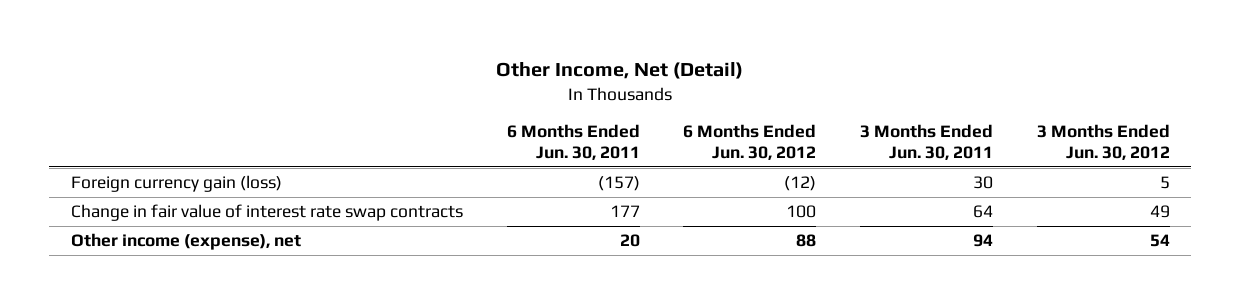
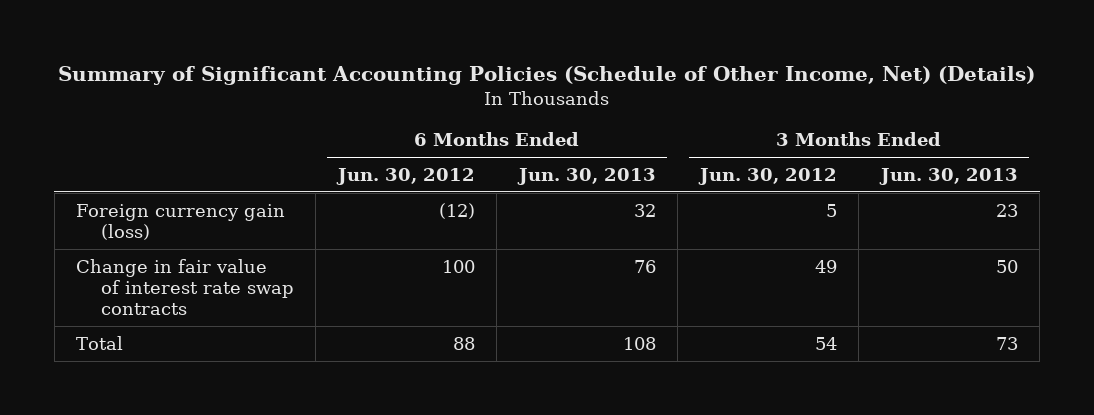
[496,62,744,80] Other Income, Net (Detail) -> [57,66,1035,86] Summary of Significant Accounting Policies (Schedule of Other Income, Net) (Details)
[506,124,640,160] 6 Months Ended Jun. 30, 2011 -> none
[860,124,994,160] 3 Months Ended Jun. 30, 2011 -> none
none -> [516,167,656,185] Jun. 30, 2013
none -> [878,167,1018,185] Jun. 30, 2013
[71,233,302,251] Other income (expense), net -> [76,335,124,350] Total

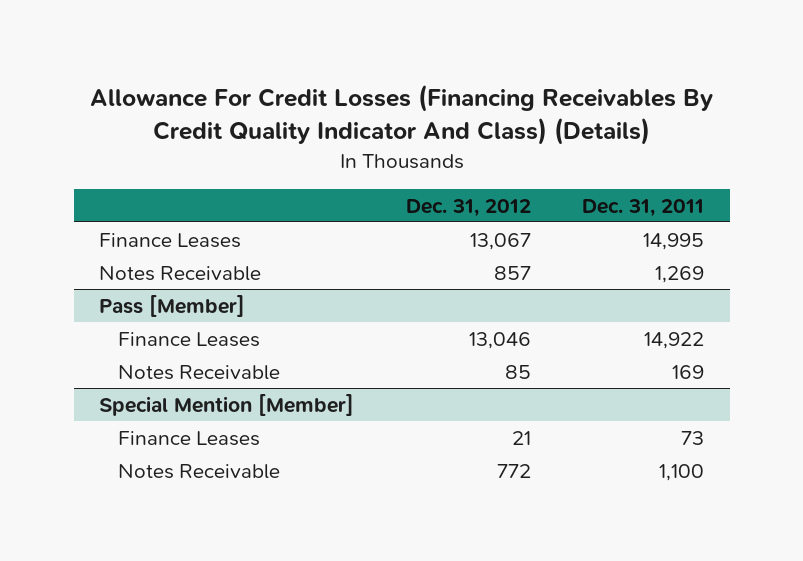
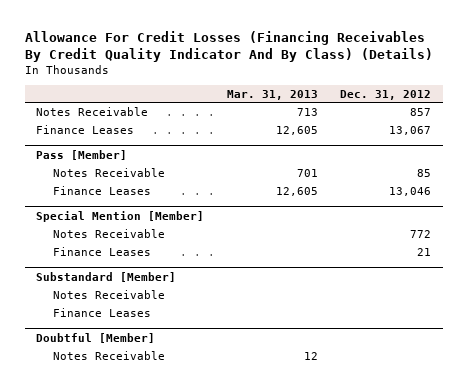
[89,84,713,146] Allowance For Credit Losses (Financing Receivables By Credit Quality Indicator And Class) (Details) -> [24,30,433,62] Allowance For Credit Losses (Financing Receivables By Credit Quality Indicator And By Class) (Details)
[582,198,705,217] Dec. 31, 2011 -> none
none -> [226,89,318,100] Mar. 31, 2013
[99,232,242,248] Finance Leases -> [36,124,135,134] Finance Leases
[118,331,261,347] Finance Leases -> [53,185,152,195] Finance Leases
[118,430,261,446] Finance Leases -> [53,246,152,256] Finance Leases
none -> [36,271,177,282] Substandard [Member]
none -> [53,289,166,299] Notes Receivable
none -> [53,307,152,317] Finance Leases
none -> [36,332,156,343] Doubtful [Member]
none -> [53,350,166,360] Notes Receivable

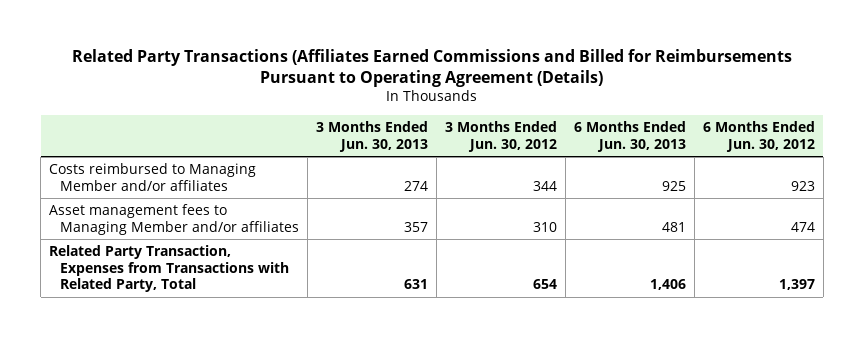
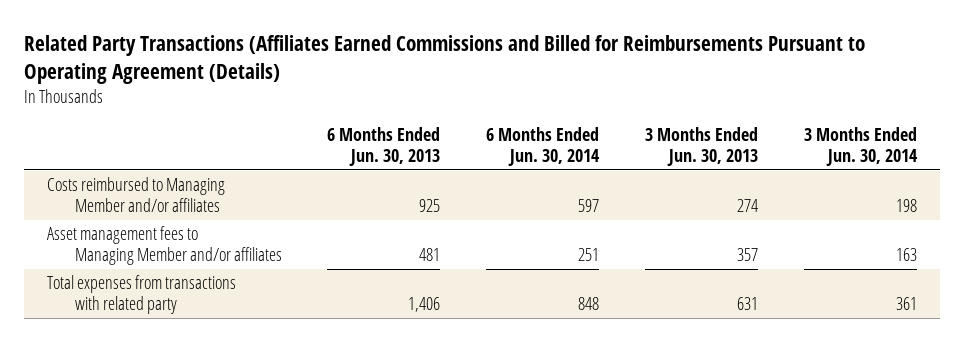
[444,121,557,152] 3 Months Ended Jun. 30, 2012 -> none
[702,121,815,152] 6 Months Ended Jun. 30, 2012 -> none
none -> [486,127,601,166] 6 Months Ended Jun. 30, 2014
none -> [804,127,919,166] 3 Months Ended Jun. 30, 2014
[49,244,290,293] Related Party Transaction, Expenses from Transactions with Related Party, Total -> [46,275,236,314] Total expenses from transactions with related party

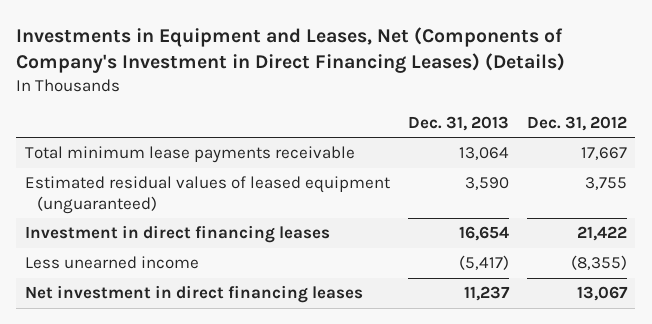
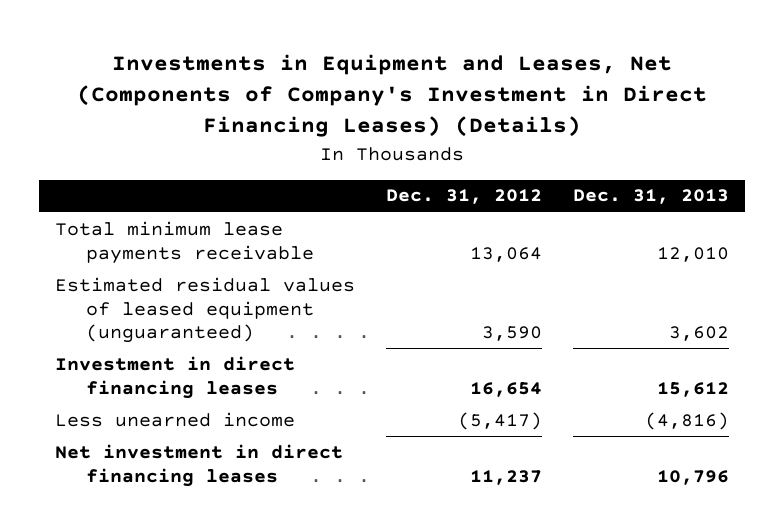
[458,147,509,161] 13,064 -> [656,246,729,262] 12,010
[580,147,627,161] 17,667 -> [469,246,542,262] 13,064
[464,177,509,191] 3,590 -> [668,326,729,342] 3,602
[584,177,627,191] 3,755 -> [481,326,542,342] 3,590
[458,226,509,242] 16,654 -> [656,381,729,397] 15,612
[576,226,627,242] 21,422 -> [469,381,542,397] 16,654
[458,255,509,271] (5,417) -> [644,411,729,430] (4,816)
[570,255,627,271] (8,355) -> [457,411,542,430] (5,417)
[463,286,510,302] 11,237 -> [656,469,729,485] 10,796
[576,286,628,302] 13,067 -> [469,469,542,485] 11,237

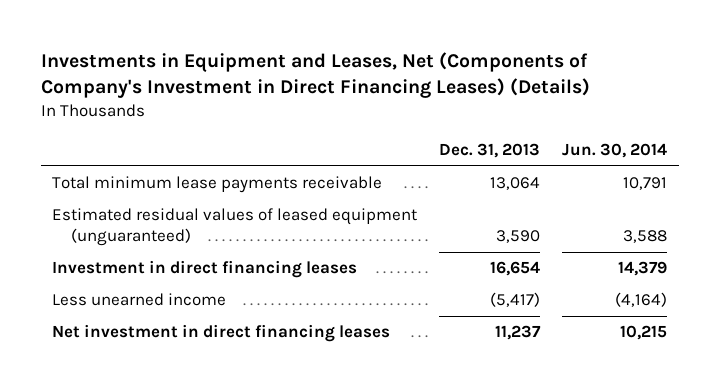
[385,189,542,205] Dec. 31, 2012 -> none
none -> [562,142,668,158] Jun. 30, 2014
[656,246,729,262] 12,010 -> [490,177,541,191] 13,064
[668,326,729,342] 3,602 -> [496,230,541,244] 3,590
[656,381,729,397] 15,612 -> [490,261,541,277] 16,654
[644,411,729,430] (4,816) -> [490,292,541,308] (5,417)
[656,469,729,485] 10,796 -> [495,325,542,341] 11,237

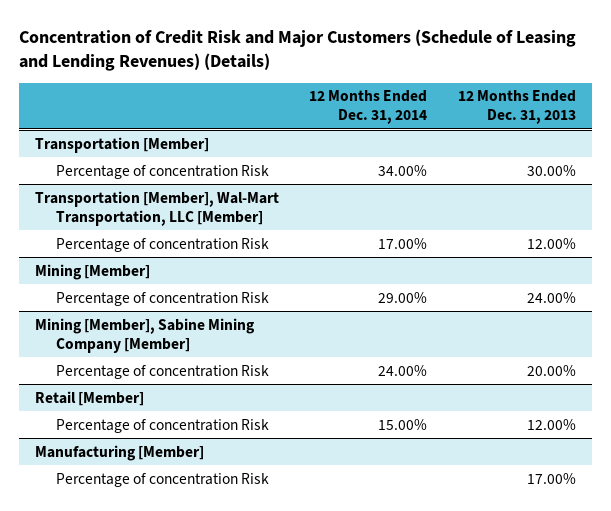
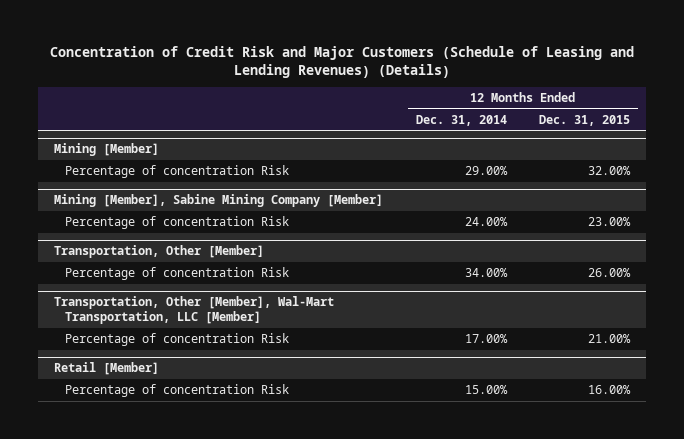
[458,90,577,125] 12 Months Ended Dec. 31, 2013 -> none
none -> [538,114,630,126] Dec. 31, 2015
[34,136,209,153] Transportation [Member] -> none
[55,164,269,179] Percentage of concentration Risk -> none
[34,190,279,226] Transportation [Member], Wal-Mart Transportation, LLC [Member] -> none
[55,237,269,252] Percentage of concentration Risk -> none
none -> [54,245,265,259] Transportation, Other [Member]
none -> [65,267,290,281] Percentage of concentration Risk
none -> [54,296,335,325] Transportation, Other [Member], Wal-Mart Transportation, LLC [Member]
none -> [65,333,290,347] Percentage of concentration Risk
[34,444,204,461] Manufacturing [Member] -> none
[55,472,269,487] Percentage of concentration Risk -> none

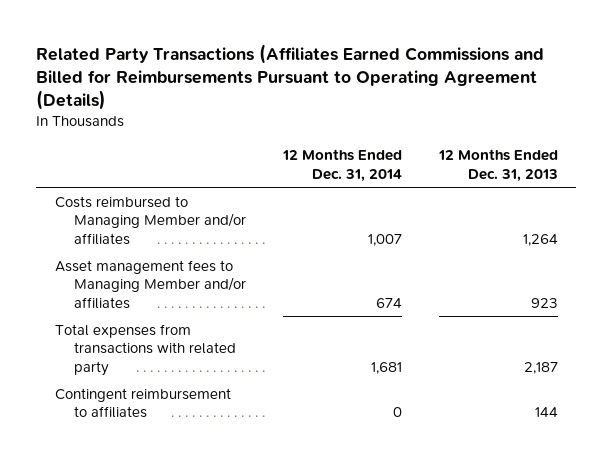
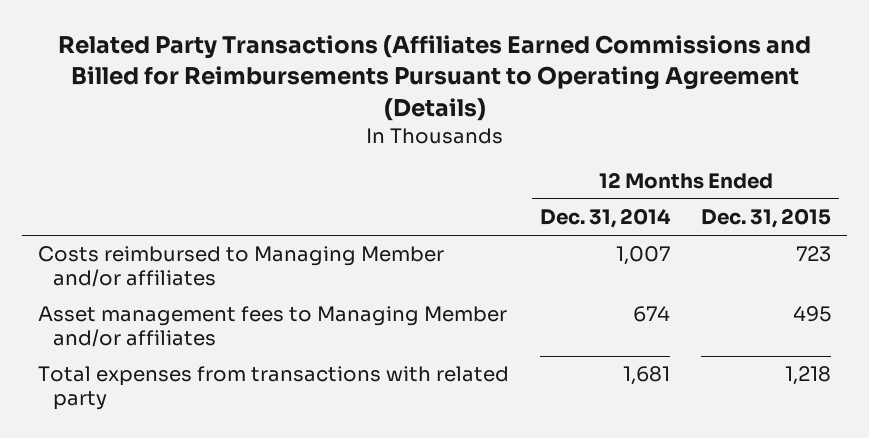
[437,149,558,182] 12 Months Ended Dec. 31, 2013 -> none
none -> [701,208,832,229] Dec. 31, 2015
[54,387,231,419] Contingent reimbursement to affiliates -> none

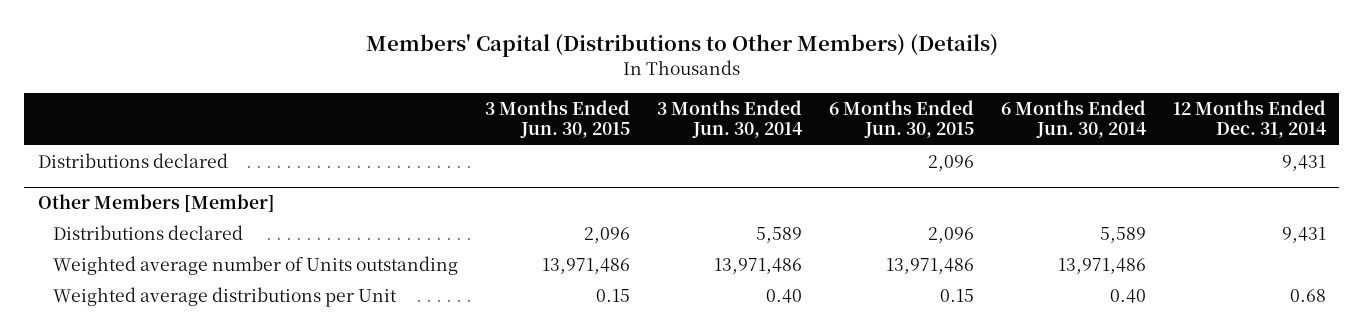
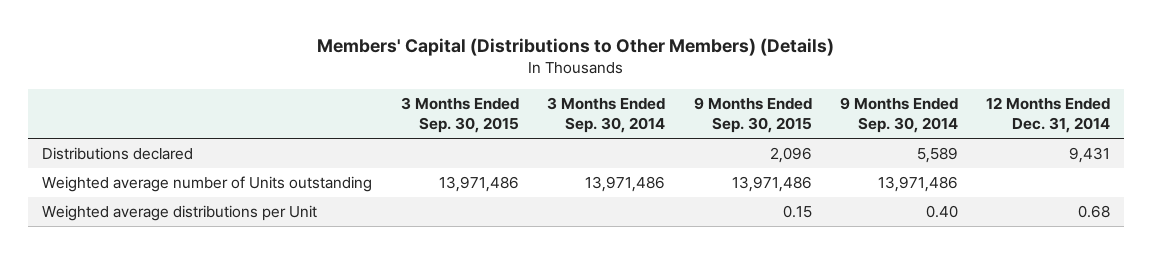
[485,99,631,139] 3 Months Ended Jun. 30, 2015 -> none
[657,99,803,139] 3 Months Ended Jun. 30, 2014 -> none
[829,99,975,139] 6 Months Ended Jun. 30, 2015 -> none
[1000,99,1146,139] 6 Months Ended Jun. 30, 2014 -> none
none -> [400,97,519,133] 3 Months Ended Sep. 30, 2015
none -> [547,97,666,133] 3 Months Ended Sep. 30, 2014
none -> [693,97,812,133] 9 Months Ended Sep. 30, 2015
none -> [839,97,958,133] 9 Months Ended Sep. 30, 2014
[37,194,275,213] Other Members [Member] -> none
[53,224,244,240] Distributions declared -> none

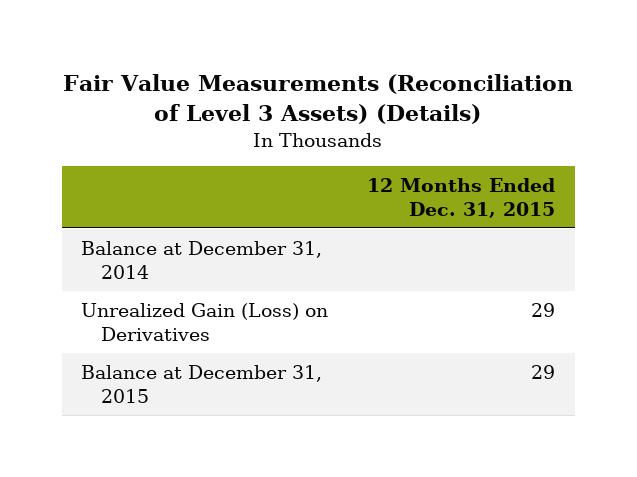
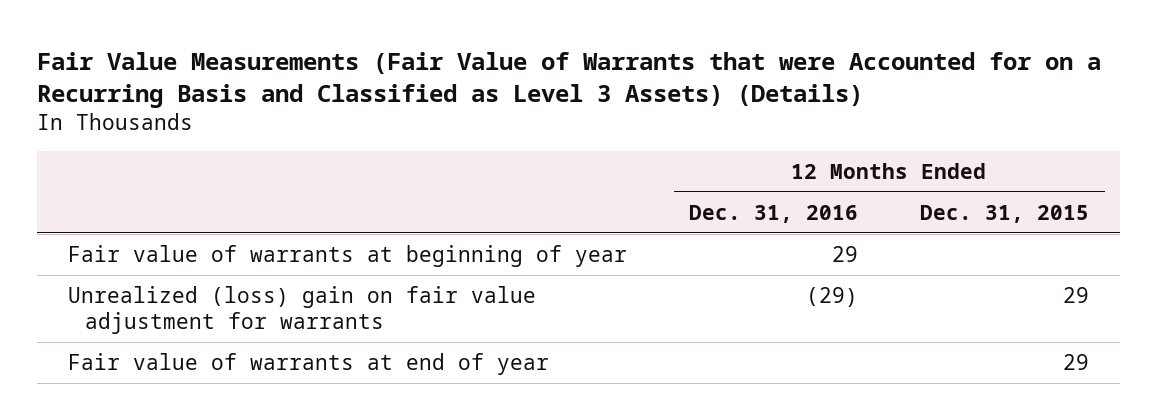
[63,74,574,125] Fair Value Measurements (Reconciliation of Level 3 Assets) (Details) -> [37,51,1102,109] Fair Value Measurements (Fair Value of Warrants that were Accounted for on a Recurring Basis and Classified as Level 3 Assets) (Details)
none -> [689,204,859,223] Dec. 31, 2016
[81,240,323,280] Balance at December 31, 2014 -> [68,244,628,267] Fair value of warrants at beginning of year
[81,302,329,342] Unrealized Gain (Loss) on Derivatives -> [68,285,537,335] Unrealized (loss) gain on fair value adjustment for warrants
[81,364,323,404] Balance at December 31, 2015 -> [68,352,550,375] Fair value of warrants at end of year

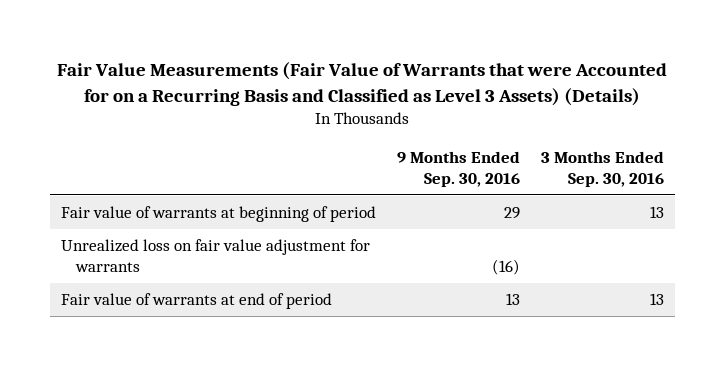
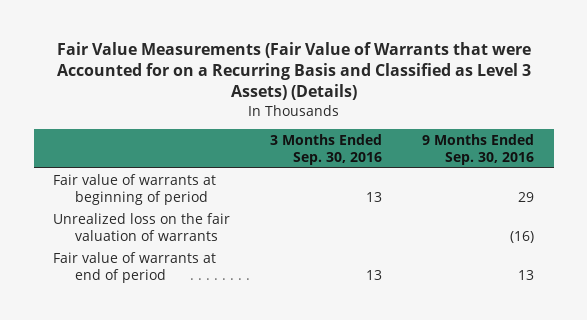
[60,239,370,273] Unrealized loss on fair value adjustment for warrants -> [53,212,231,241] Unrealized loss on the fair valuation of warrants

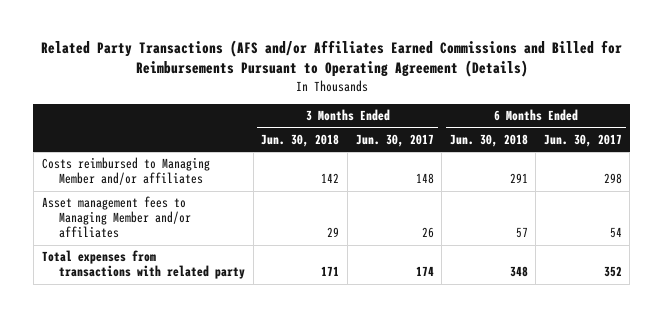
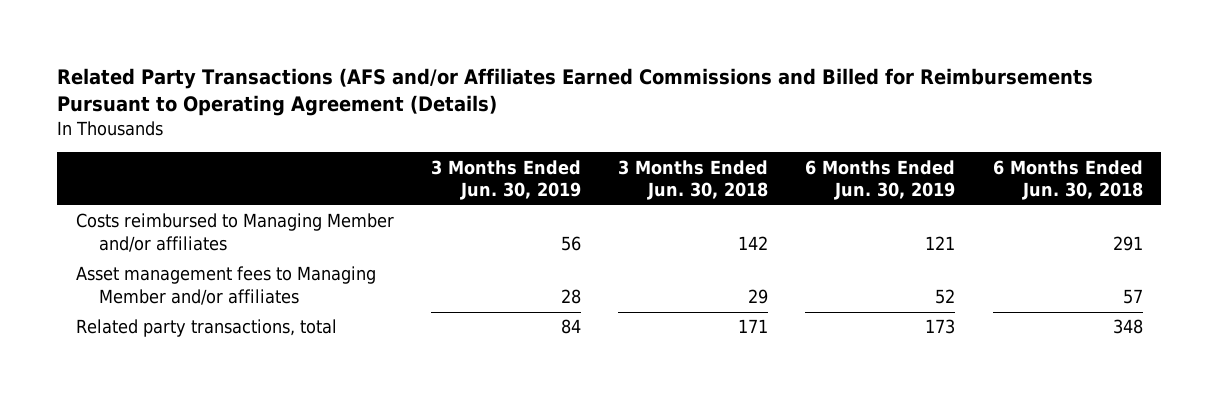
[355,133,434,147] Jun. 30, 2017 -> none
[543,133,622,147] Jun. 30, 2017 -> none
none -> [430,159,581,201] 3 Months Ended Jun. 30, 2019
none -> [805,159,956,201] 6 Months Ended Jun. 30, 2019
[41,250,246,280] Total expenses from transactions with related party -> [75,319,337,338] Related party transactions, total

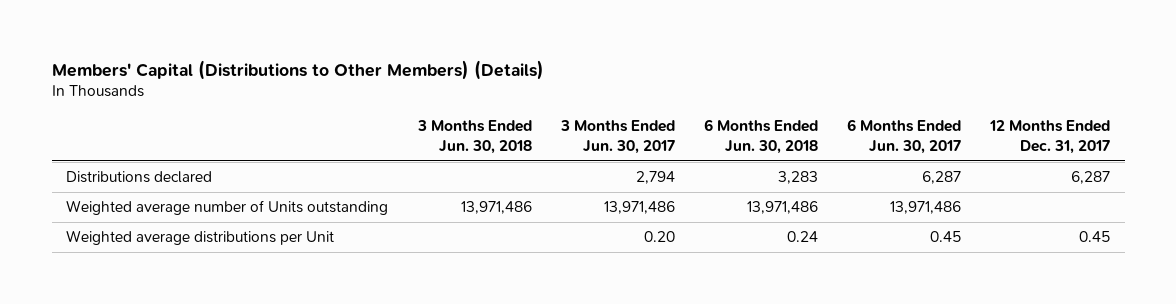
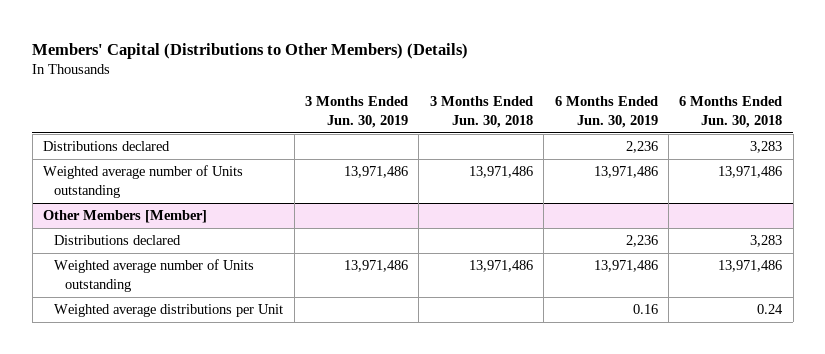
[559,120,675,155] 3 Months Ended Jun. 30, 2017 -> none
[846,119,961,155] 6 Months Ended Jun. 30, 2017 -> none
[989,120,1111,155] 12 Months Ended Dec. 31, 2017 -> none
none -> [305,96,409,128] 3 Months Ended Jun. 30, 2019
none -> [554,96,658,128] 6 Months Ended Jun. 30, 2019
none -> [43,210,208,224] Other Members [Member]
none -> [54,235,182,246] Distributions declared
none -> [54,259,255,292] Weighted average number of Units outstanding

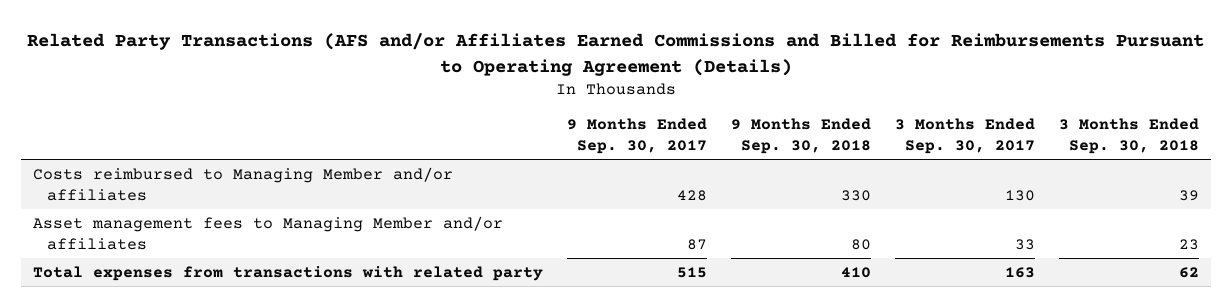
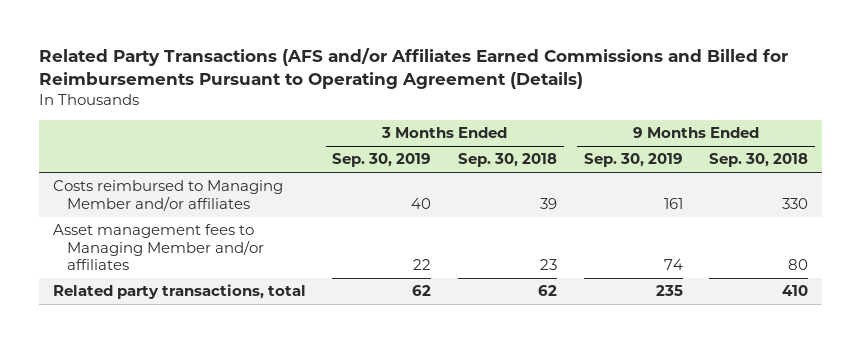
[567,117,708,155] 9 Months Ended Sep. 30, 2017 -> none
[895,117,1036,155] 3 Months Ended Sep. 30, 2017 -> none
none -> [332,153,432,168] Sep. 30, 2019
none -> [583,153,683,168] Sep. 30, 2019
[33,265,544,281] Total expenses from transactions with related party -> [52,284,306,300] Related party transactions, total

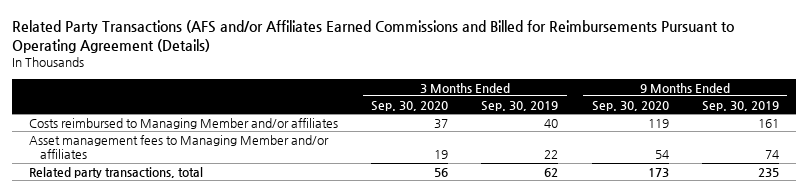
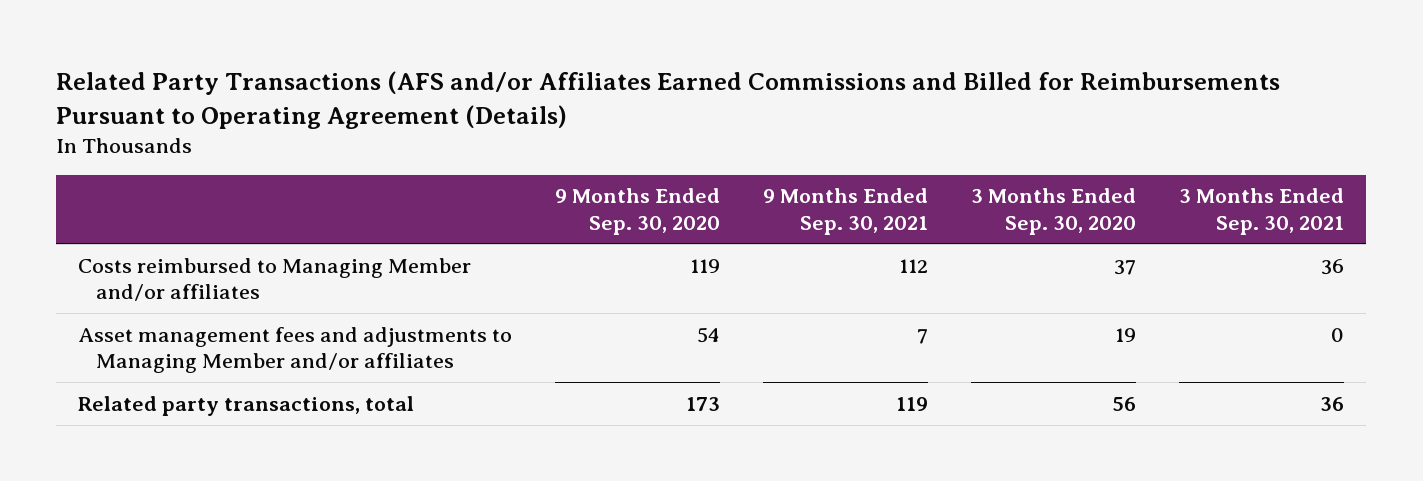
[481,100,559,111] Sep. 30, 2019 -> none
[702,100,780,111] Sep. 30, 2019 -> none
none -> [763,188,929,235] 9 Months Ended Sep. 30, 2021
none -> [1179,188,1345,235] 3 Months Ended Sep. 30, 2021
[28,134,329,160] Asset management fees to Managing Member and/or affiliates -> [78,326,513,373] Asset management fees and adjustments to Managing Member and/or affiliates

